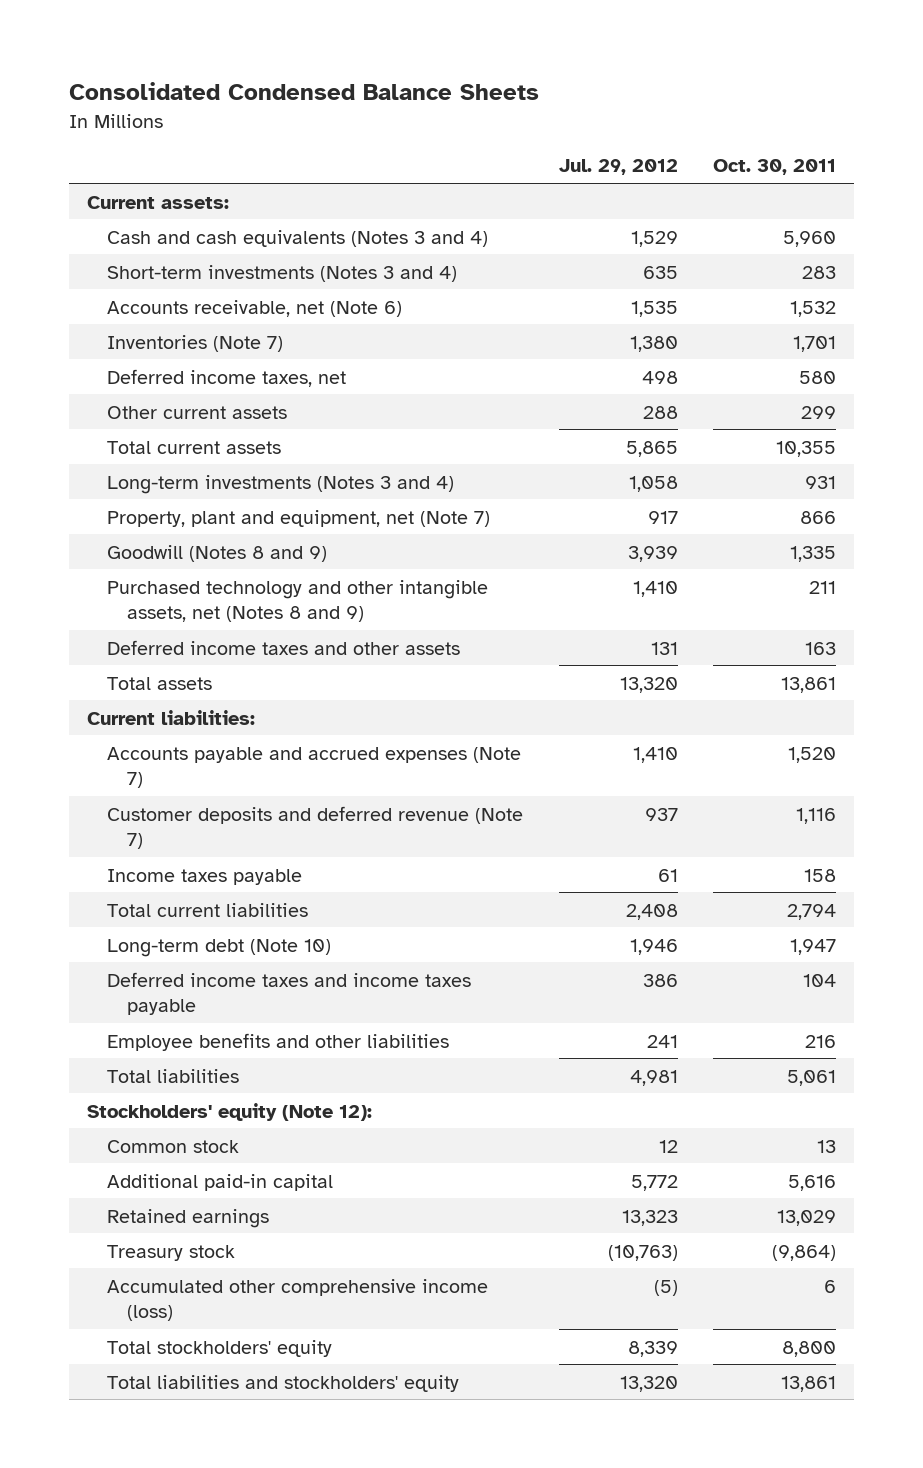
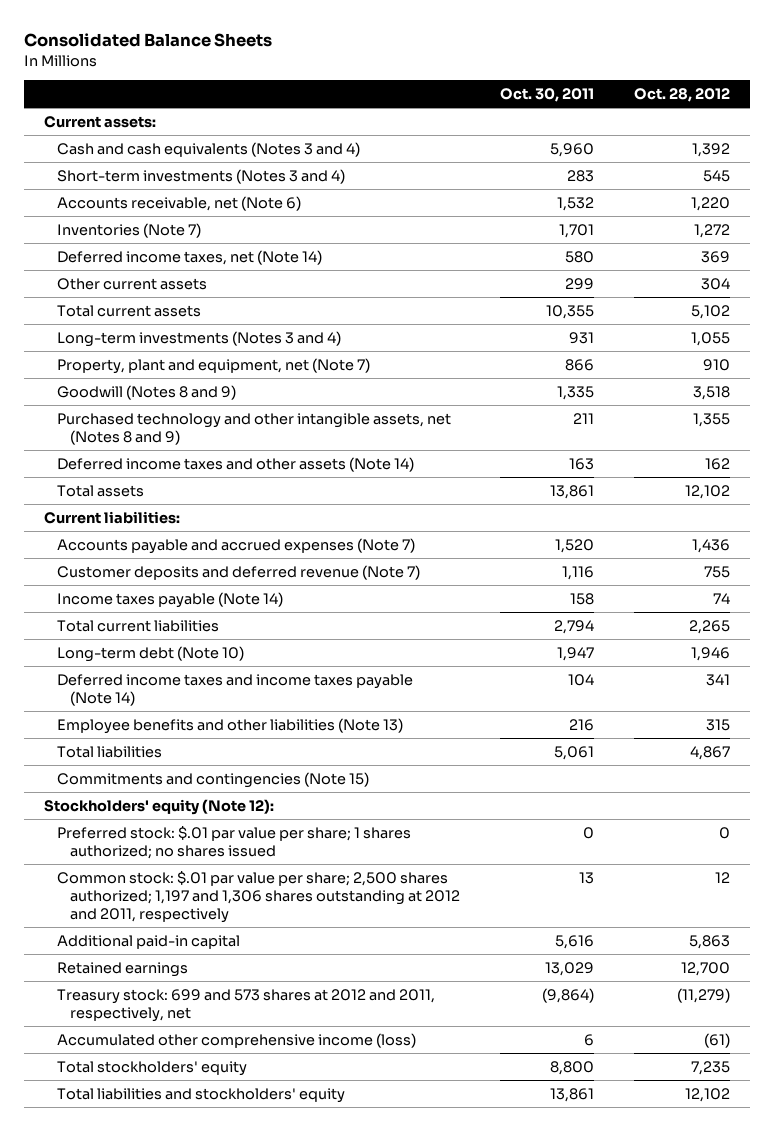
[68,82,539,101] Consolidated Condensed Balance Sheets -> [24,33,273,48] Consolidated Balance Sheets
[558,159,678,176] Jul. 29, 2012 -> none
none -> [634,87,731,102] Oct. 28, 2012
[106,368,346,387] Deferred income taxes, net -> [57,249,323,265] Deferred income taxes, net (Note 14)
[106,639,460,655] Deferred income taxes and other assets -> [57,456,415,472] Deferred income taxes and other assets (Note 14)
[106,868,302,885] Income taxes payable -> [57,591,284,608] Income taxes payable (Note 14)
[106,971,471,1015] Deferred income taxes and income taxes payable -> [57,673,414,706] Deferred income taxes and income taxes payable (Note 14)
[106,1032,449,1051] Employee benefits and other liabilities -> [57,717,404,734] Employee benefits and other liabilities (Note 13)
none -> [57,771,370,788] Commitments and contingencies (Note 15)
none -> [57,825,412,859] Preferred stock: $.01 par value per share; 1 shares authorized; no shares issued
[106,1139,239,1153] Common stock -> [57,870,460,923] Common stock: $.01 par value per share; 2,500 shares authorized; 1,197 and 1,306 shares outstanding at 2012 and 2011, respectively
[106,1244,235,1261] Treasury stock -> [57,988,436,1022] Treasury stock: 699 and 573 shares at 2012 and 2011, respectively, net

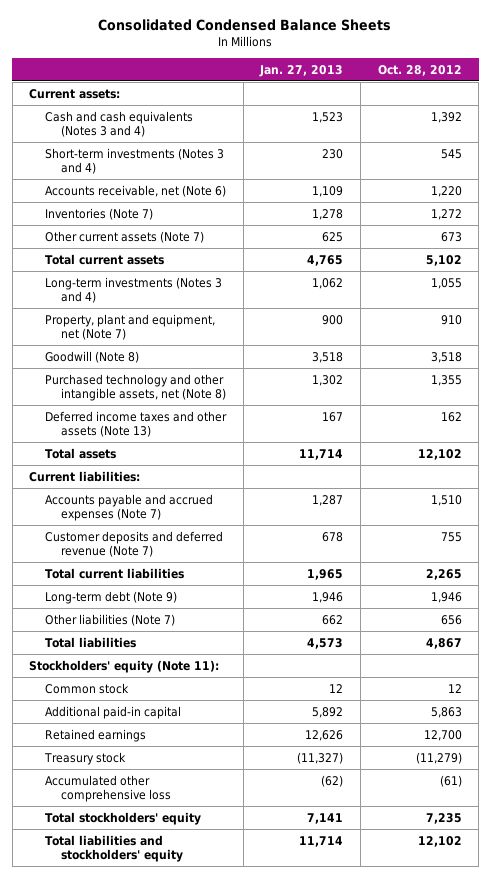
[24,33,273,48] Consolidated Balance Sheets -> [98,19,392,32] Consolidated Condensed Balance Sheets
[499,87,594,102] Oct. 30, 2011 -> none
none -> [259,64,344,77] Jan. 27, 2013
[57,249,323,265] Deferred income taxes, net (Note 14) -> none
[57,277,208,290] Other current assets -> [44,230,204,243] Other current assets (Note 7)
[701,277,731,290] 304 -> [440,231,462,242] 673
[57,384,237,400] Goodwill (Notes 8 and 9) -> [44,350,139,363] Goodwill (Note 8)
[57,412,452,445] Purchased technology and other intangible assets, net (Notes 8 and 9) -> [44,373,226,402] Purchased technology and other intangible assets, net (Note 8)
[57,456,415,472] Deferred income taxes and other assets (Note 14) -> [44,410,227,438] Deferred income taxes and other assets (Note 13)
[692,538,731,553] 1,436 -> [430,494,462,506] 1,510
[57,591,284,608] Income taxes payable (Note 14) -> none
[57,673,414,706] Deferred income taxes and income taxes payable (Note 14) -> none
[57,645,245,662] Long-term debt (Note 10) -> [44,590,177,604] Long-term debt (Note 9)
[57,717,404,734] Employee benefits and other liabilities (Note 13) -> [44,613,175,626] Other liabilities (Note 7)
[706,718,731,731] 315 -> [440,614,462,625] 656
[57,771,370,788] Commitments and contingencies (Note 15) -> none
[57,825,412,859] Preferred stock: $.01 par value per share; 1 shares authorized; no shares issued -> none
[44,798,275,815] Stockholders' equity (Note 12): -> [29,659,220,673] Stockholders' equity (Note 11):
[57,870,460,923] Common stock: $.01 par value per share; 2,500 shares authorized; 1,197 and 1,306 shares outstanding at 2012 and 2011, respectively -> [44,682,129,694] Common stock
[57,988,436,1022] Treasury stock: 699 and 573 shares at 2012 and 2011, respectively, net -> [43,751,126,765] Treasury stock
[57,1032,417,1048] Accumulated other comprehensive income (loss) -> [44,774,171,803] Accumulated other comprehensive loss

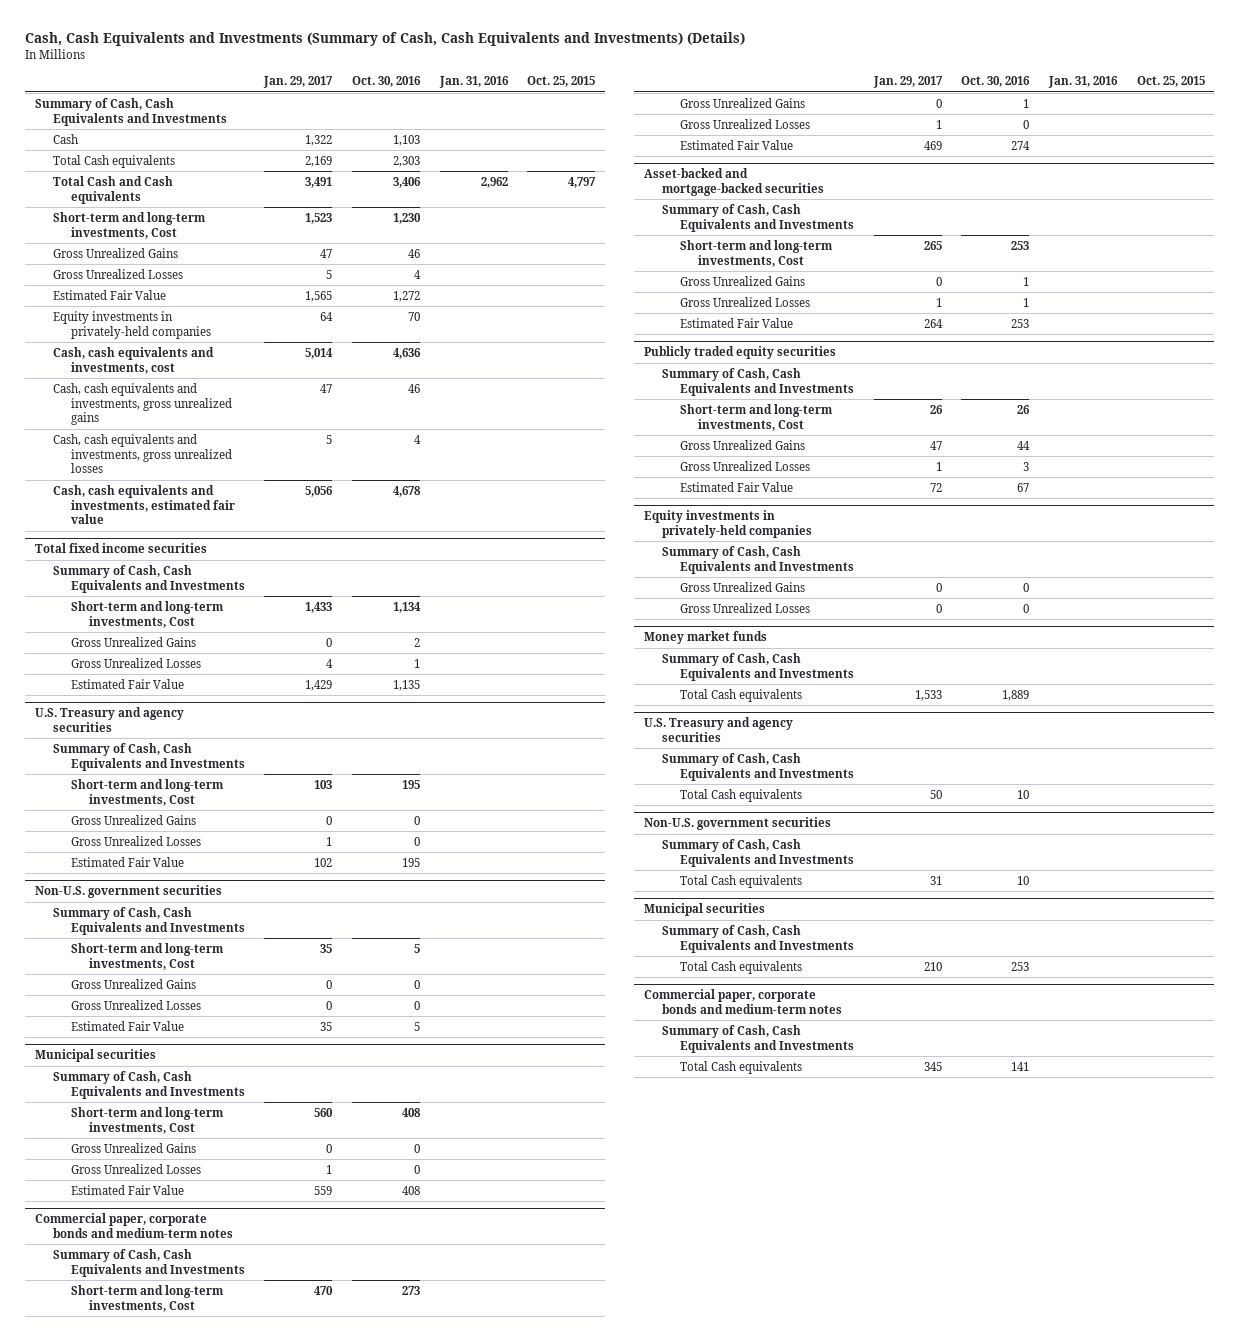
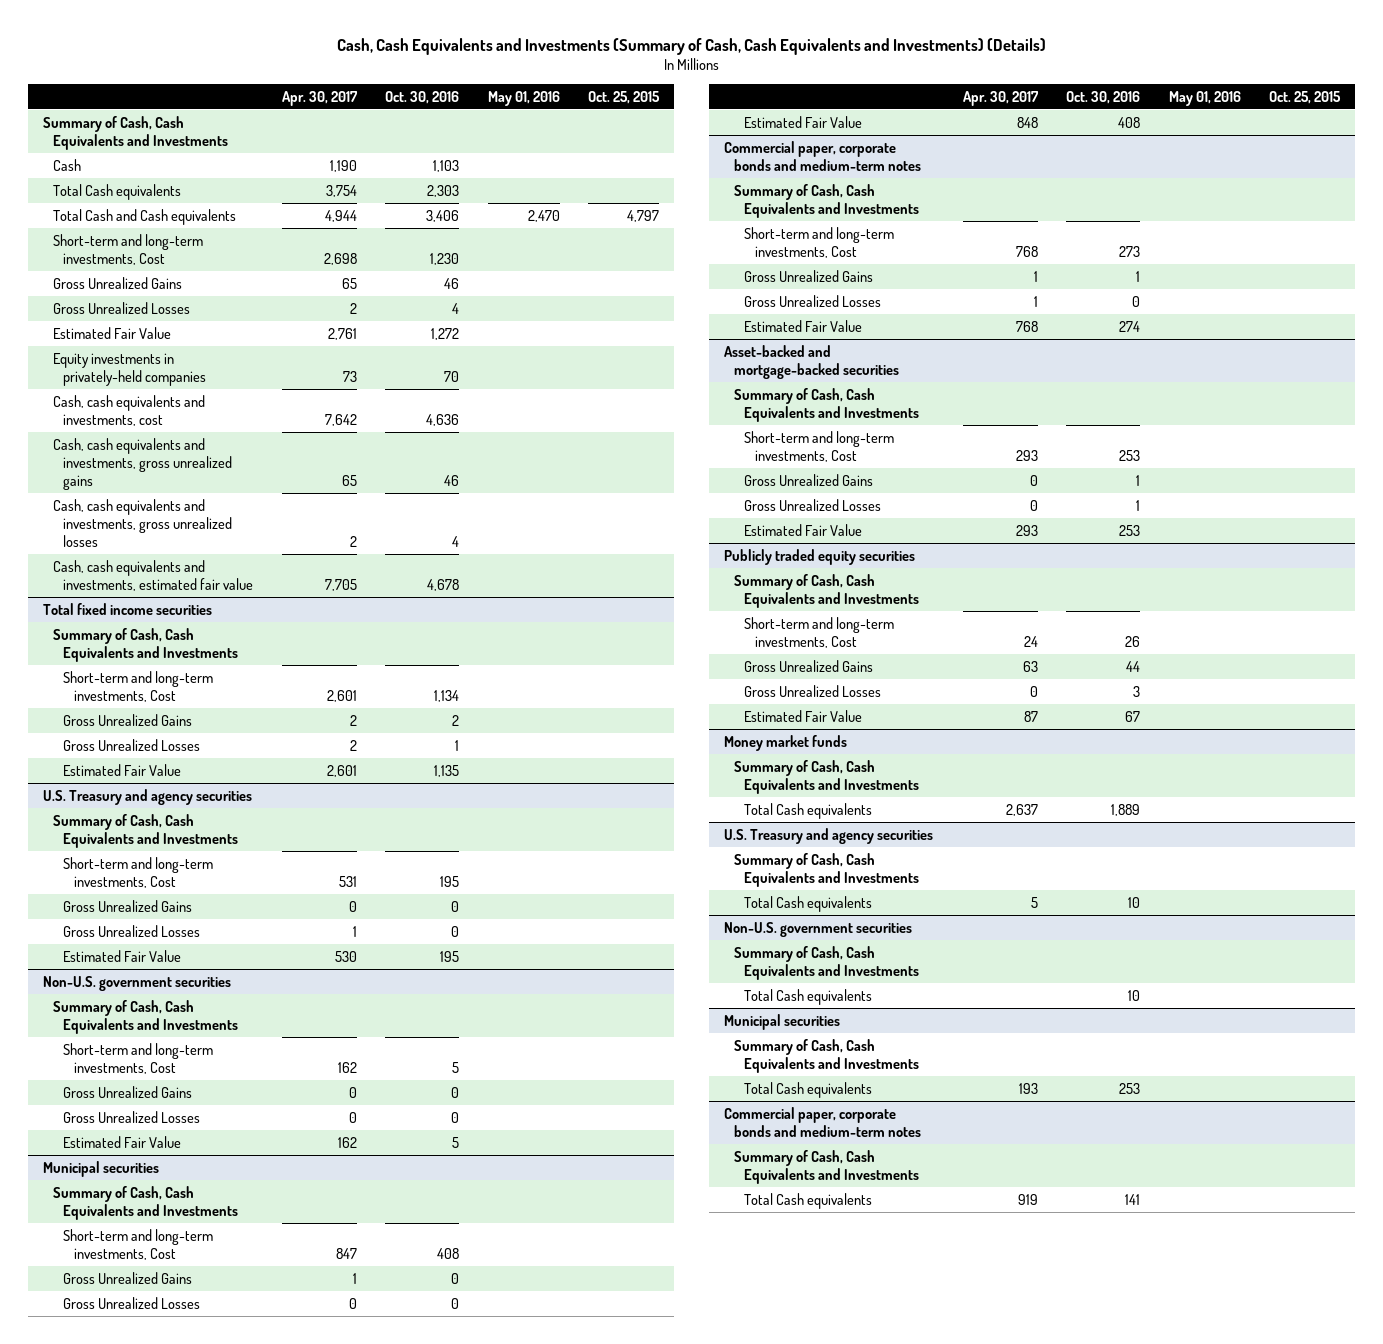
[263,76,334,89] Jan. 29, 2017 -> none
[438,76,509,89] Jan. 31, 2016 -> none
none -> [281,90,358,106] Apr. 30, 2017
none -> [487,90,560,106] May 01, 2016
[644,510,813,539] Equity investments in privately-held companies -> none
[662,545,854,574] Summary of Cash, Cash Equivalents and Investments -> none
[679,581,805,592] Gross Unrealized Gains -> none
[679,602,810,613] Gross Unrealized Losses -> none

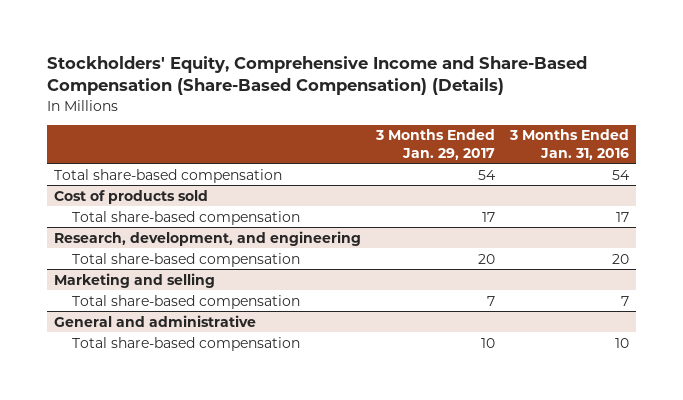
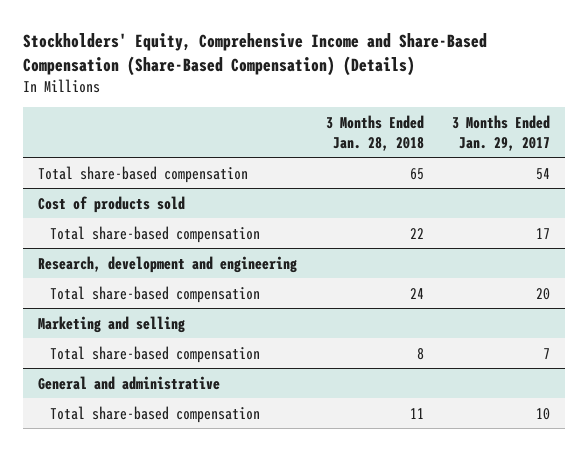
[508,129,629,160] 3 Months Ended Jan. 31, 2016 -> none
none -> [325,114,424,151] 3 Months Ended Jan. 28, 2018
[54,230,362,246] Research, development, and engineering -> [37,255,297,273] Research, development and engineering

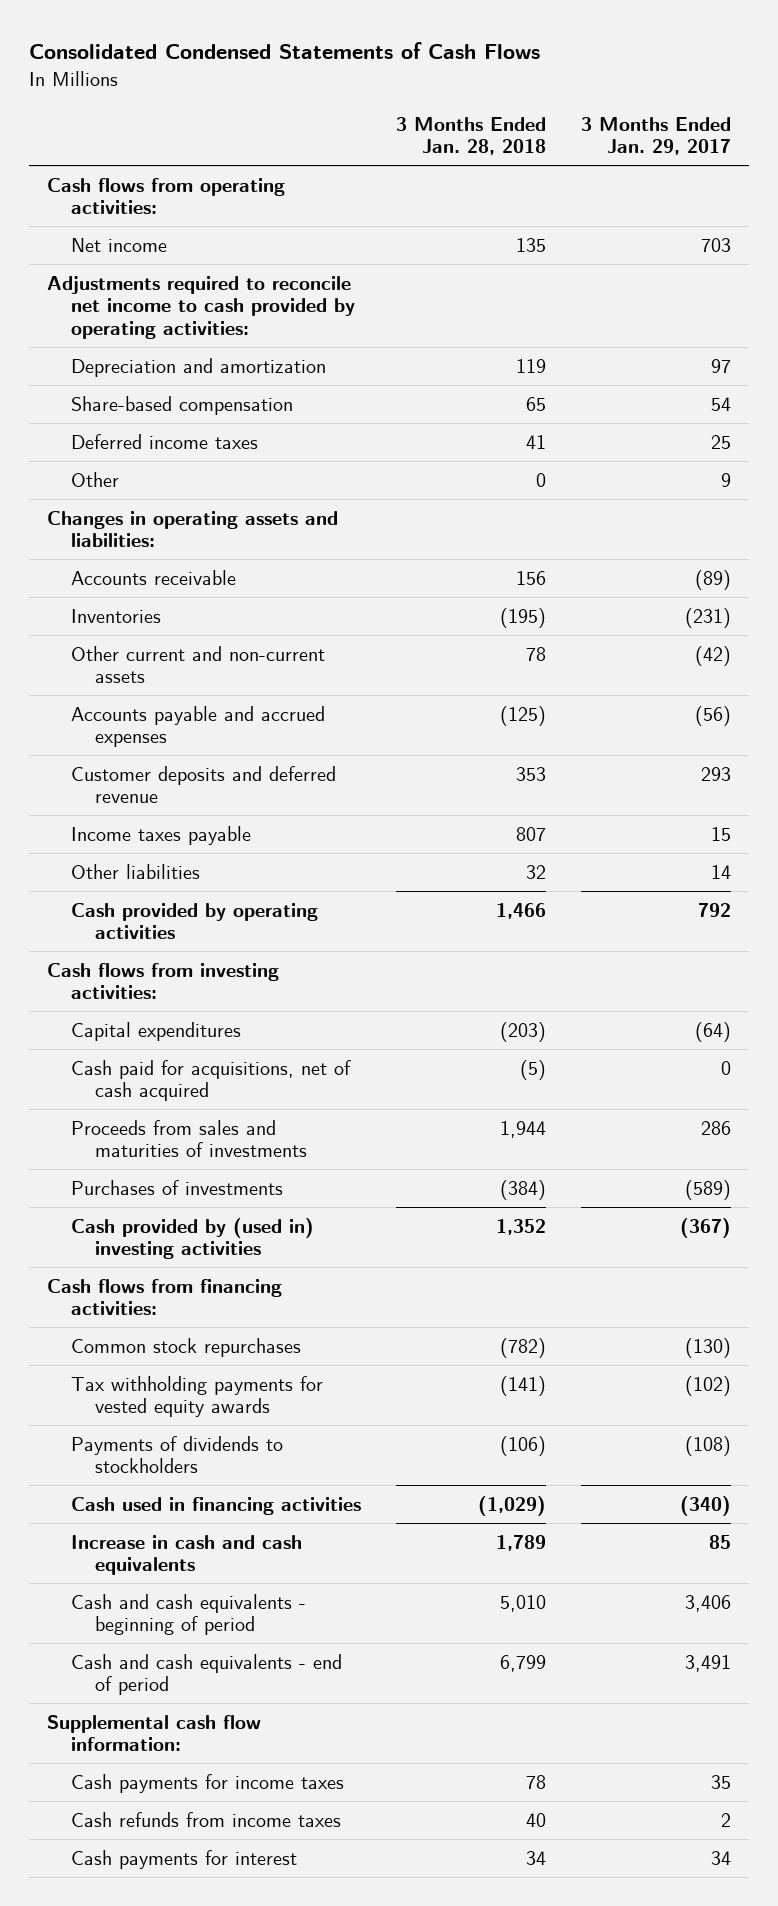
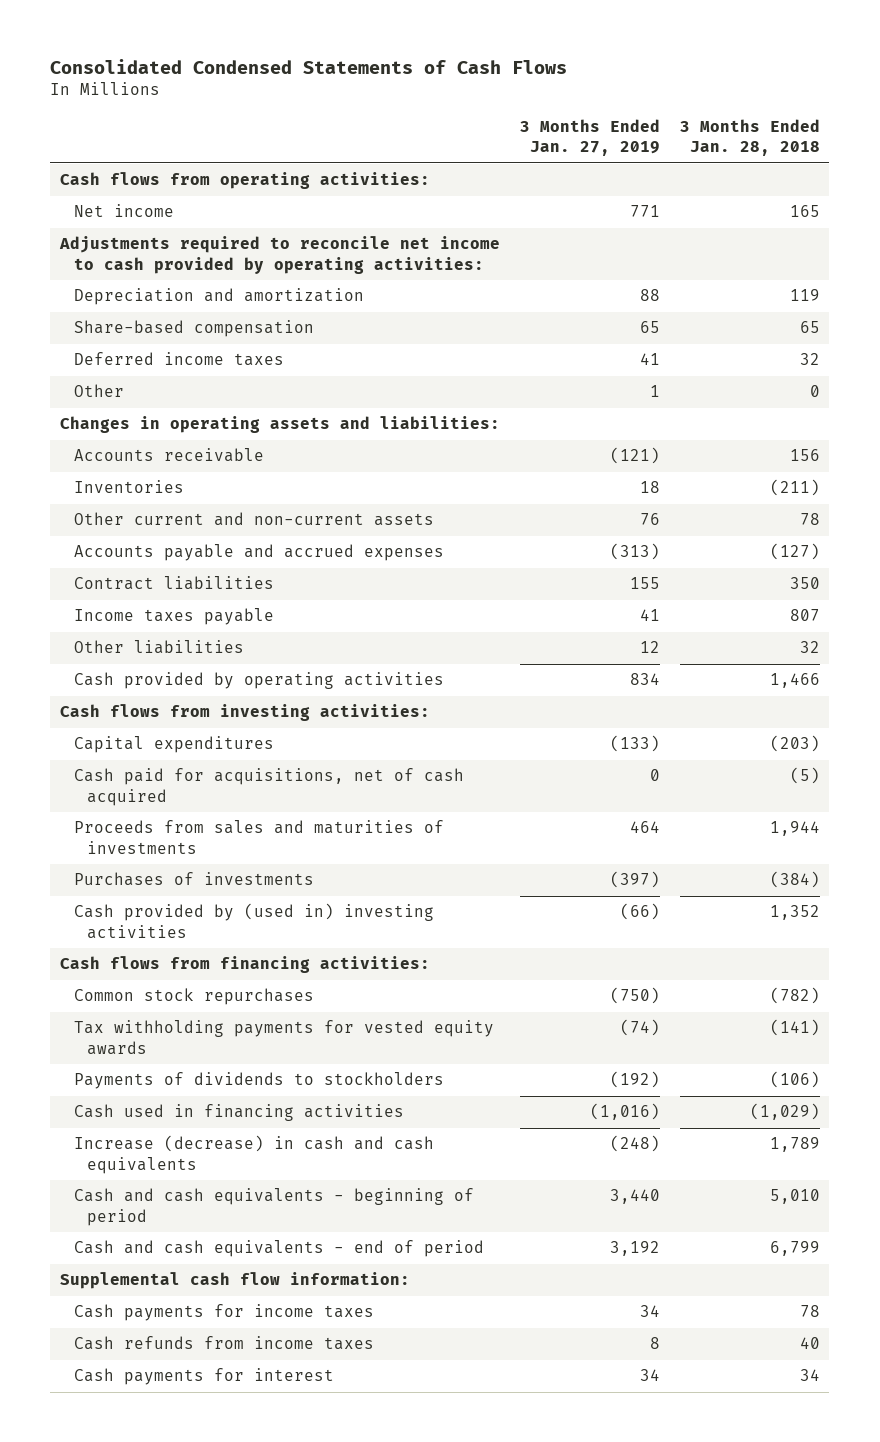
[581,116,732,156] 3 Months Ended Jan. 29, 2017 -> none
none -> [519,119,660,157] 3 Months Ended Jan. 27, 2019
[515,237,546,252] 135 -> [789,205,820,218] 165
[525,434,546,449] 41 -> [799,353,820,366] 32
[499,607,546,628] (195) -> [769,479,820,497] (211)
[70,765,336,804] Customer deposits and deferred revenue -> none
[499,705,546,726] (125) -> [769,543,820,561] (127)
none -> [73,576,274,591] Contract liabilities
[70,1534,302,1576] Increase in cash and cash equivalents -> [73,1135,434,1174] Increase (decrease) in cash and cash equivalents

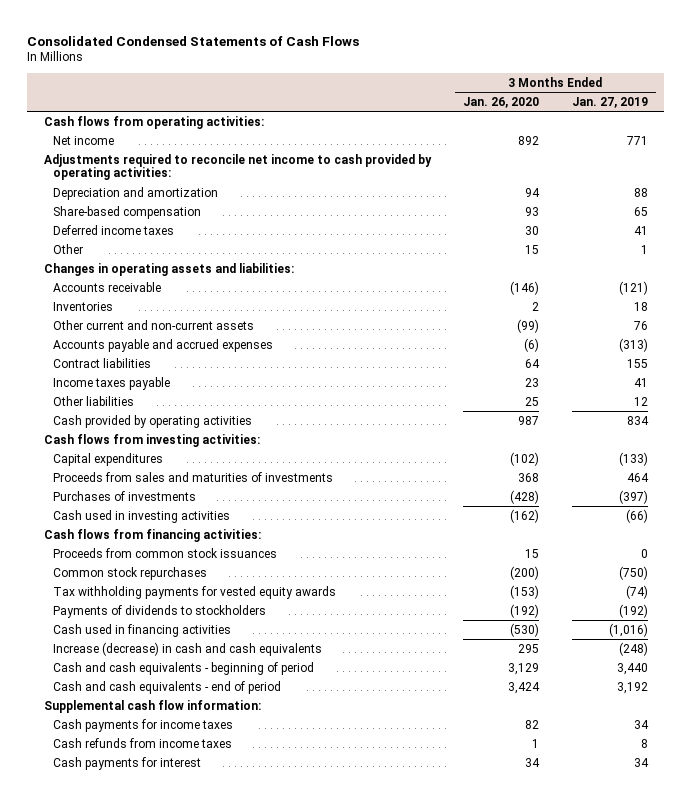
[679,119,820,157] 3 Months Ended Jan. 28, 2018 -> none
none -> [463,96,540,108] Jan. 26, 2020
[73,768,464,806] Cash paid for acquisitions, net of cash acquired -> none
[73,903,434,939] Cash provided by (used in) investing activities -> [53,509,231,523] Cash used in investing activities
none -> [53,547,278,558] Proceeds from common stock issuances

